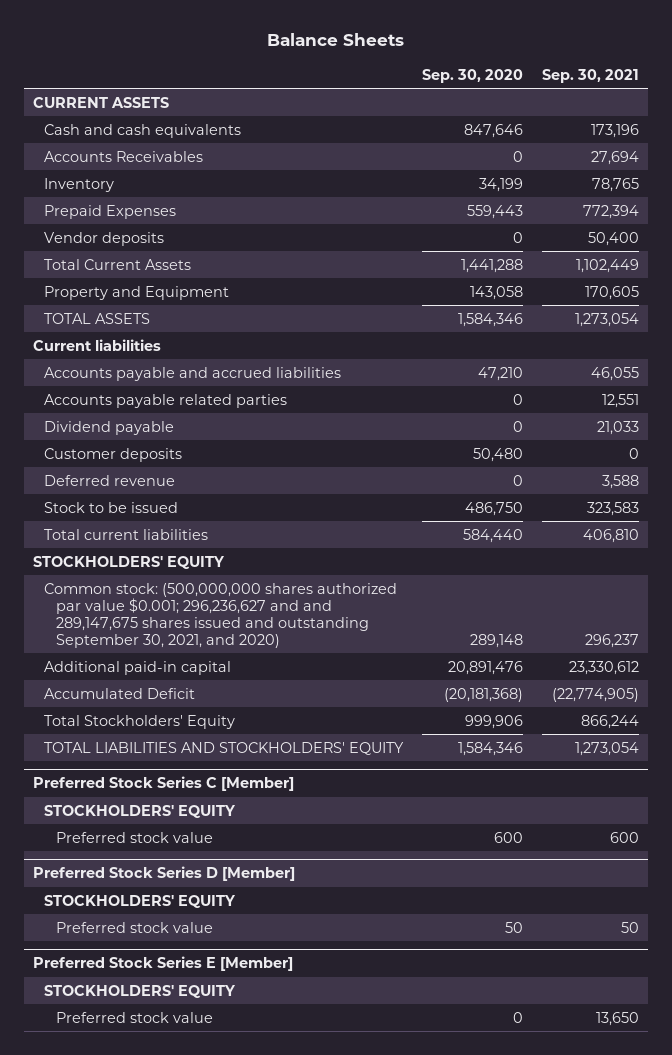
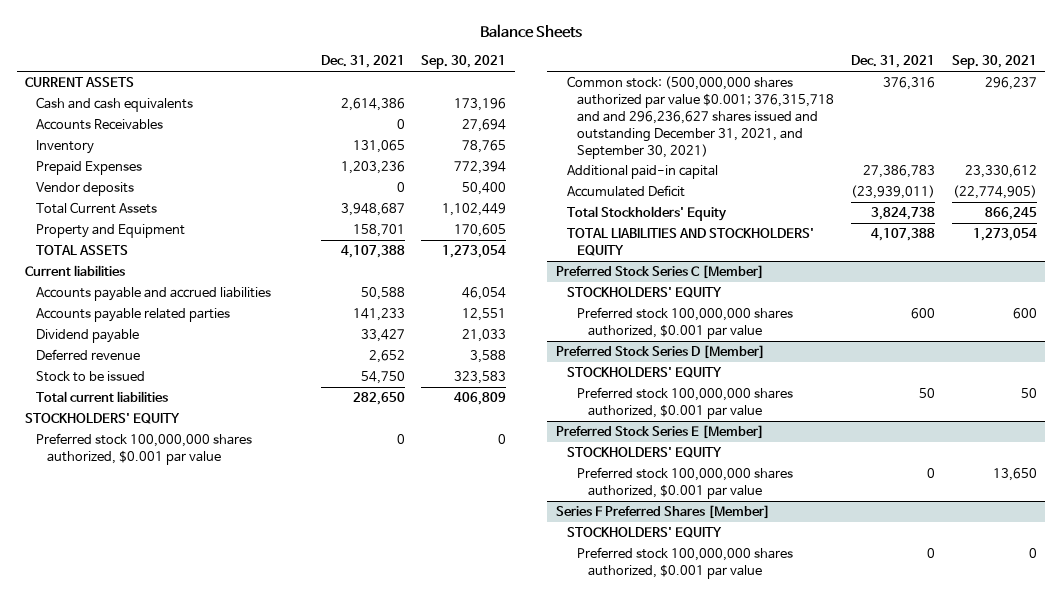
[422,68,524,83] Sep. 30, 2020 -> none
none -> [320,55,405,69] Dec. 31, 2021
[590,366,639,381] 46,055 -> [462,287,507,301] 46,054
[44,447,183,462] Customer deposits -> none
[582,528,639,543] 406,810 -> [454,392,507,406] 406,809
none -> [36,433,253,466] Preferred stock 100,000,000 shares authorized, $0.001 par value
[44,582,398,648] Common stock: (500,000,000 shares authorized par value $0.001; 296,236,627 and and 289,147,675 shares issued and outstanding September 30, 2021, and 2020) -> [566,76,835,159] Common stock: (500,000,000 shares authorized par value $0.001; 376,315,718 and and 296,236,627 shares issued and outstanding December 31, 2021, and September 30, 2021)
[580,714,639,729] 866,244 -> [984,207,1037,221] 866,245
[55,831,213,843] Preferred stock value -> [577,307,794,340] Preferred stock 100,000,000 shares authorized, $0.001 par value
[55,921,213,933] Preferred stock value -> [577,387,794,420] Preferred stock 100,000,000 shares authorized, $0.001 par value
[55,1011,213,1023] Preferred stock value -> [577,467,794,500] Preferred stock 100,000,000 shares authorized, $0.001 par value
none -> [555,505,770,520] Series F Preferred Shares [Member]
none -> [566,527,722,539] STOCKHOLDERS' EQUITY
none -> [577,547,794,580] Preferred stock 100,000,000 shares authorized, $0.001 par value

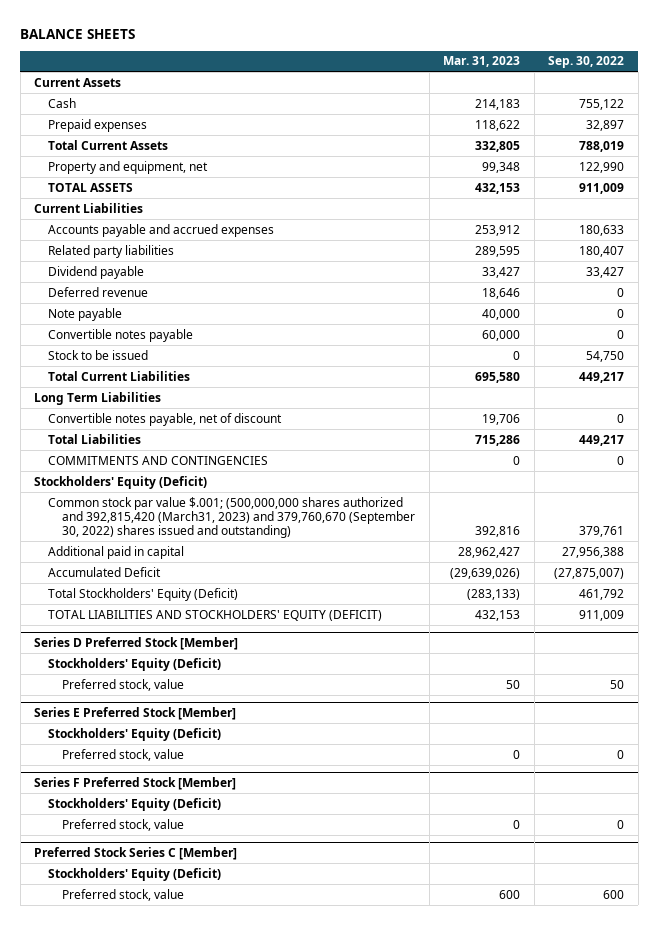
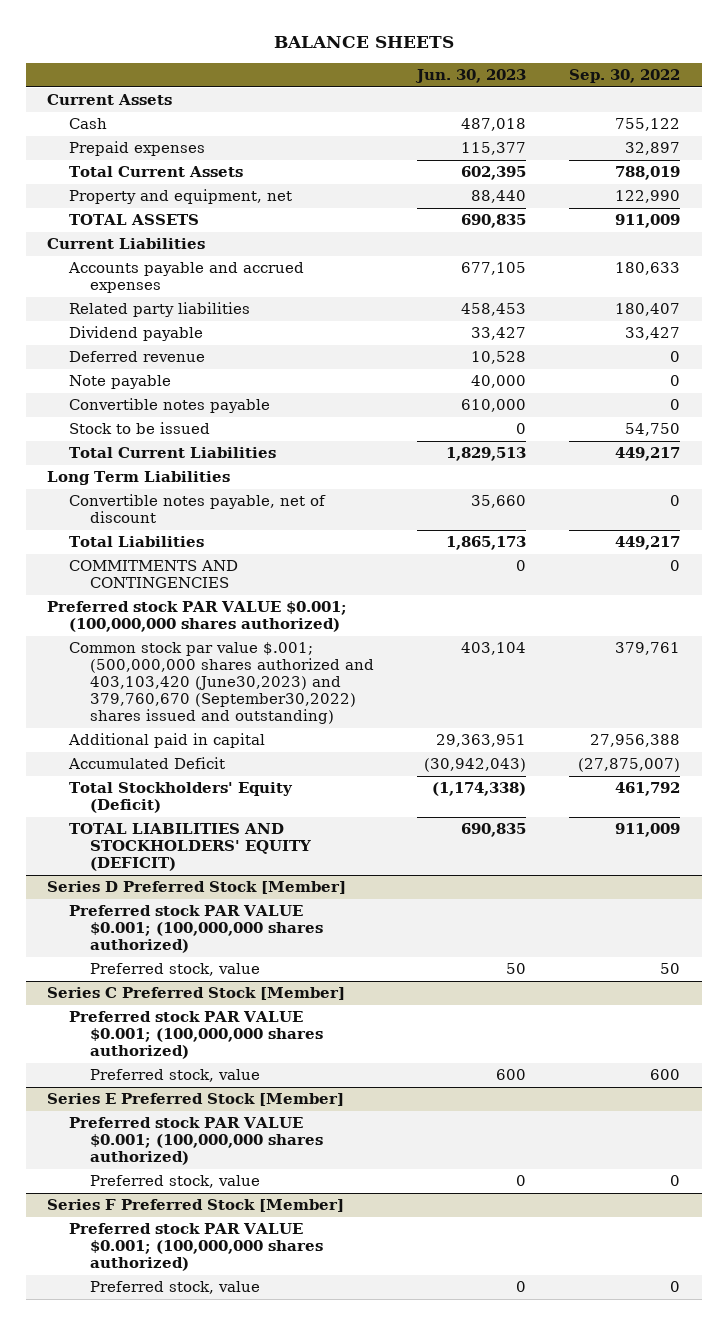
[443,56,521,68] Mar. 31, 2023 -> none
none -> [415,69,527,84] Jun. 30, 2023
[34,475,208,489] Stockholders' Equity (Deficit) -> none
none -> [47,601,348,633] Preferred stock PAR VALUE $0.001; (100,000,000 shares authorized)
[48,496,416,539] Common stock par value $.001; (500,000,000 shares authorized and 392,815,420 (March31, 2023) and 379,760,670 (September 30, 2022) shares issued and outstanding) -> [68,642,374,725] Common stock par value $.001; (500,000,000 shares authorized and 403,103,420 (June30,2023) and 379,760,670 (September30,2022) shares issued and outstanding)
[48,657,222,671] Stockholders' Equity (Deficit) -> none
none -> [68,905,323,954] Preferred stock PAR VALUE $0.001; (100,000,000 shares authorized)
none -> [47,987,346,1001] Series C Preferred Stock [Member]
none -> [68,1011,323,1060] Preferred stock PAR VALUE $0.001; (100,000,000 shares authorized)
none -> [89,1069,260,1083] Preferred stock, value
[48,727,222,741] Stockholders' Equity (Deficit) -> none
none -> [68,1117,323,1166] Preferred stock PAR VALUE $0.001; (100,000,000 shares authorized)
[48,797,222,811] Stockholders' Equity (Deficit) -> none
none -> [68,1223,323,1272] Preferred stock PAR VALUE $0.001; (100,000,000 shares authorized)
[34,846,238,860] Preferred Stock Series C [Member] -> none
[48,867,222,881] Stockholders' Equity (Deficit) -> none
[62,888,185,901] Preferred stock, value -> none

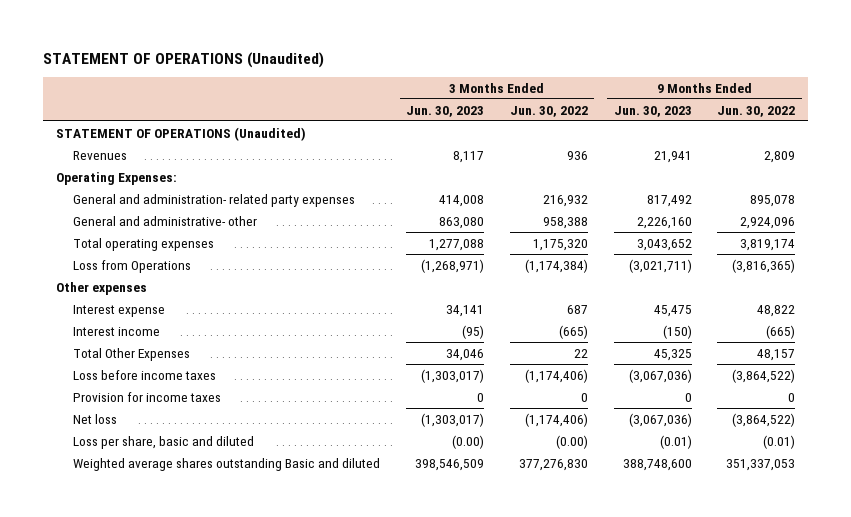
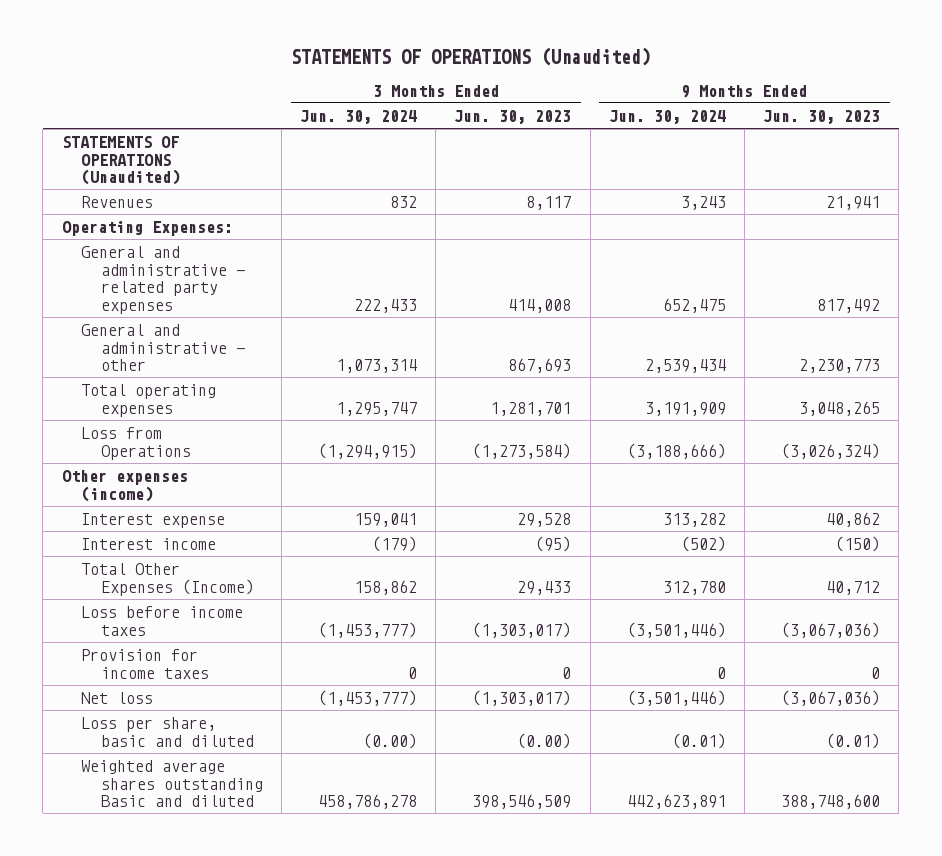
[42,51,324,68] STATEMENT OF OPERATIONS (Unaudited) -> [290,47,651,67] STATEMENTS OF OPERATIONS (Unaudited)
[509,105,588,117] Jun. 30, 2022 -> none
[717,105,796,117] Jun. 30, 2022 -> none
none -> [299,109,417,124] Jun. 30, 2024
none -> [608,109,726,124] Jun. 30, 2024
[55,126,306,141] STATEMENT OF OPERATIONS (Unaudited) -> [61,135,181,186] STATEMENTS OF OPERATIONS (Unaudited)
[73,193,356,207] General and administration- related party expenses -> [81,245,245,314] General and administrative - related party expenses
[73,215,258,226] General and administrative- other -> [81,323,245,372] General and administrative - other
[439,216,485,229] 863,080 -> [508,358,572,374] 867,693
[636,216,692,229] 2,226,160 -> [799,359,881,374] 2,230,773
[429,238,485,251] 1,277,088 -> [490,401,572,416] 1,281,701
[636,238,692,251] 3,043,652 -> [799,400,881,416] 3,048,265
[421,258,485,273] (1,268,971) -> [472,442,572,459] (1,273,584)
[628,258,692,273] (3,021,711) -> [781,442,881,459] (3,026,324)
[55,281,147,295] Other expenses -> [61,469,188,502] Other expenses (income)
[446,304,485,317] 34,141 -> [517,512,572,527] 29,528
[653,304,692,317] 45,475 -> [826,511,881,527] 40,862
[73,347,191,361] Total Other Expenses -> [81,562,254,596] Total Other Expenses (Income)
[446,348,485,361] 34,046 -> [517,580,572,595] 29,433
[653,348,692,361] 45,325 -> [826,580,881,595] 40,712

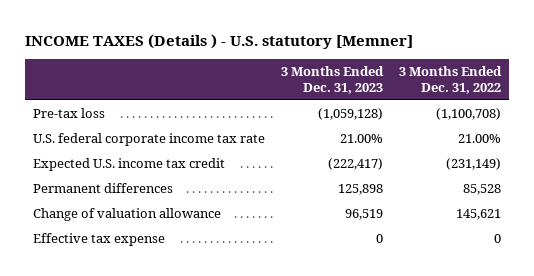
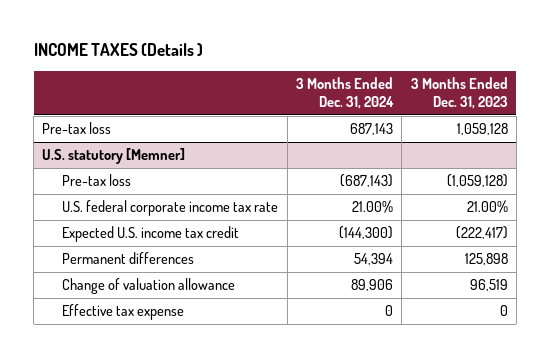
[25,33,414,49] INCOME TAXES (Details ) - U.S. statutory [Memner] -> [33,43,203,57] INCOME TAXES (Details )
[399,65,503,94] 3 Months Ended Dec. 31, 2022 -> none
none -> [295,76,394,110] 3 Months Ended Dec. 31, 2024
none -> [42,122,112,135] Pre-tax loss
none -> [42,148,186,165] U.S. statutory [Memner]

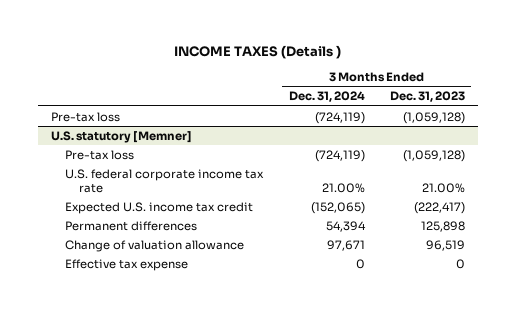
[349,123,393,136] 687,143 -> [314,111,365,124] (724,119)
[456,123,508,136] 1,059,128 -> [402,111,465,124] (1,059,128)
[339,174,393,188] (687,143) -> [314,149,365,162] (724,119)
[338,226,393,240] (144,300) -> [310,201,365,214] (152,065)
[350,279,393,292] 89,906 -> [326,239,365,251] 97,671

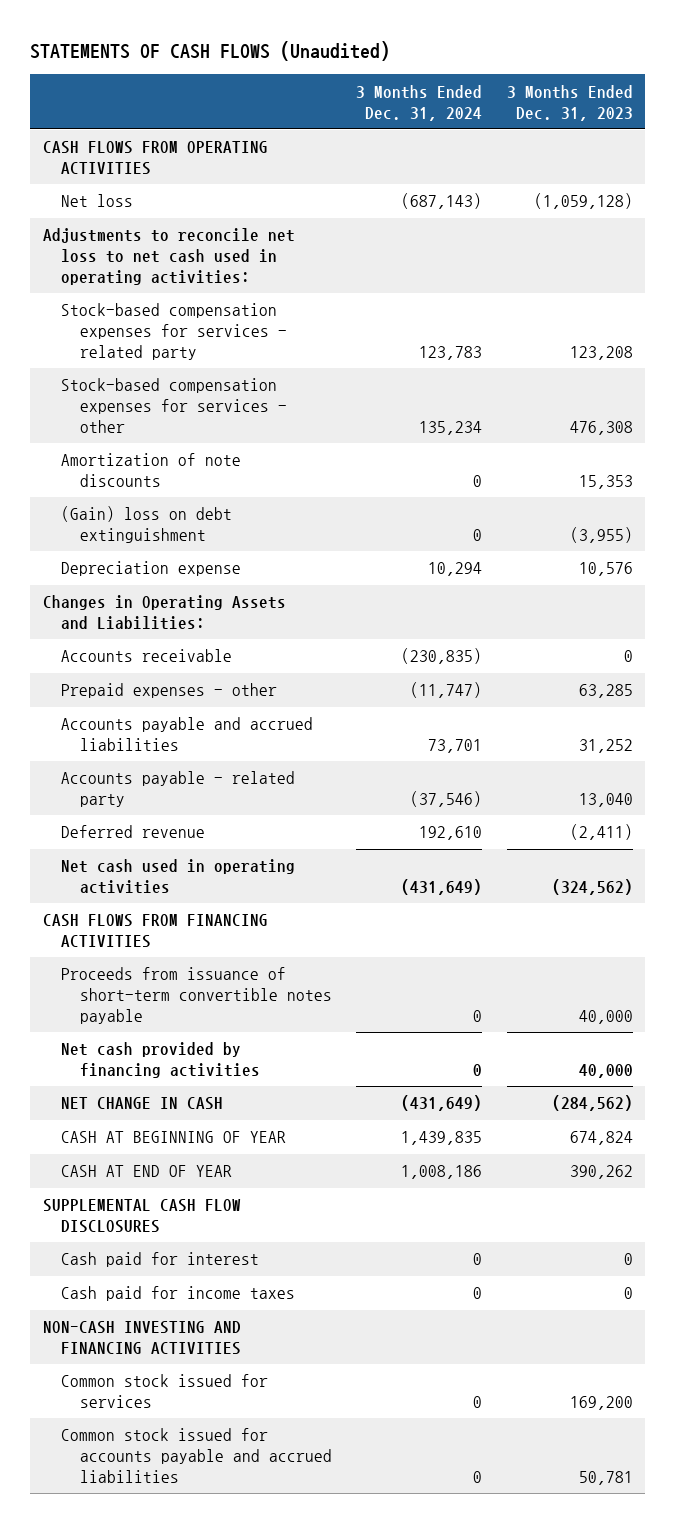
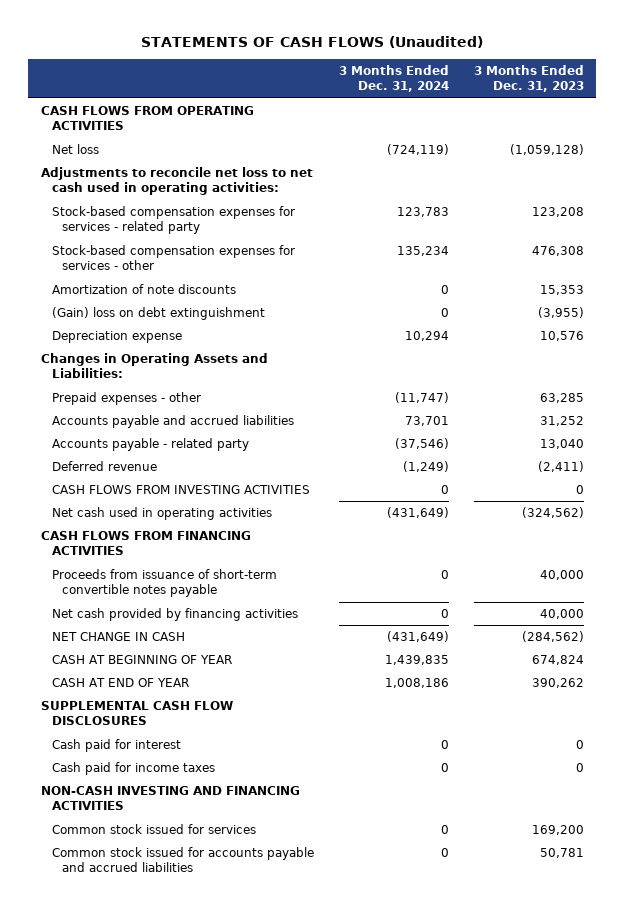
[401,193,483,210] (687,143) -> [386,144,449,156] (724,119)
[61,649,233,663] Accounts receivable -> none
[419,826,483,841] 192,610 -> [402,461,449,473] (1,249)
none -> [51,485,310,495] CASH FLOWS FROM INVESTING ACTIVITIES

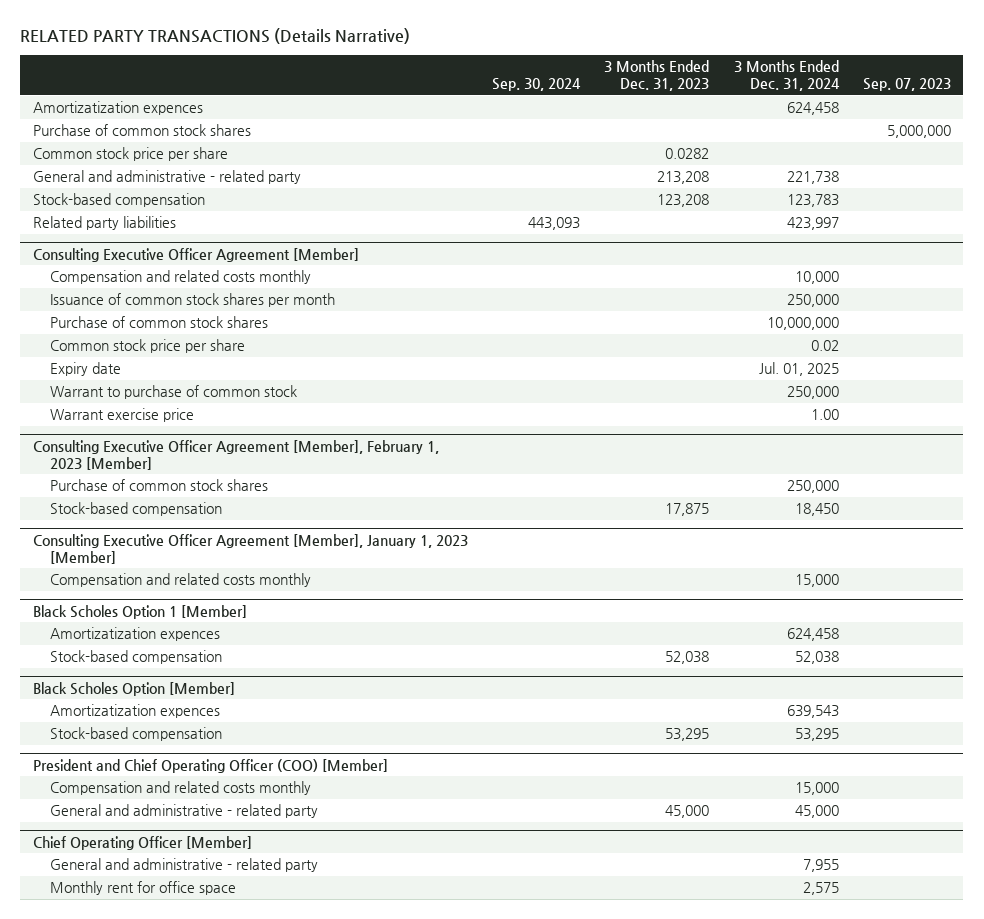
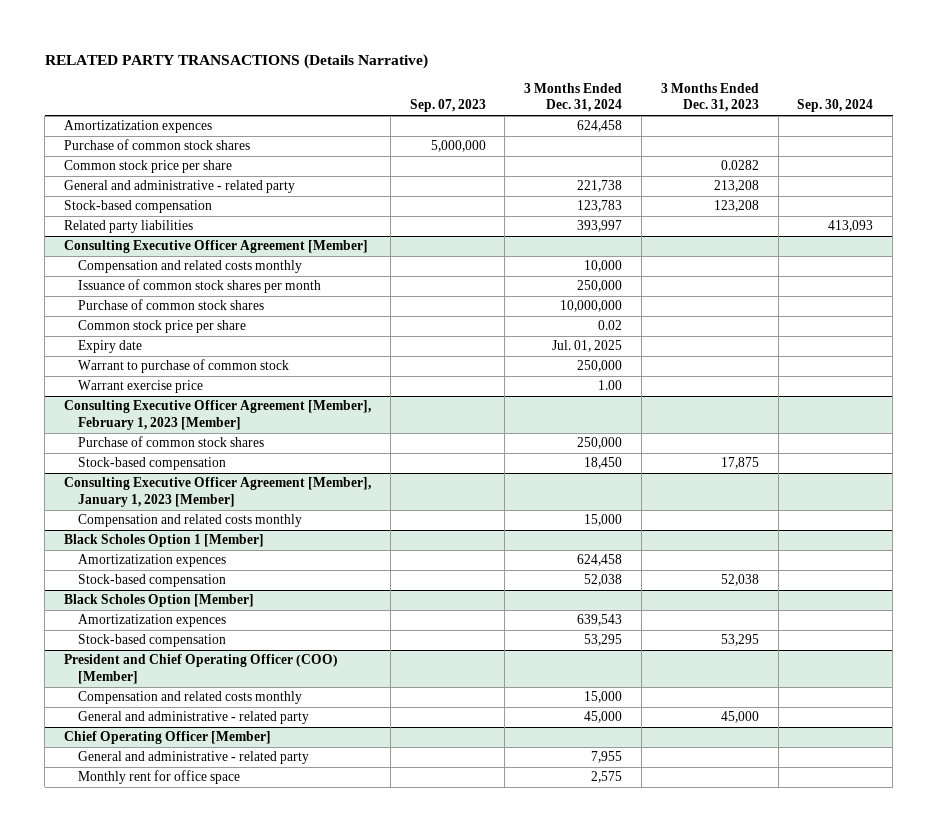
[527,217,580,231] 443,093 -> [828,220,874,233] 413,093
[786,217,839,231] 423,997 -> [577,220,623,233] 393,997

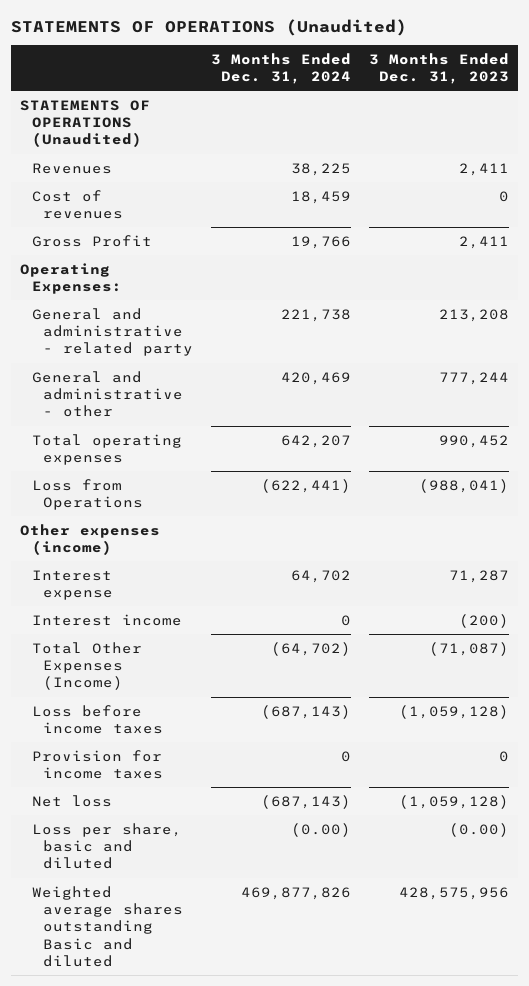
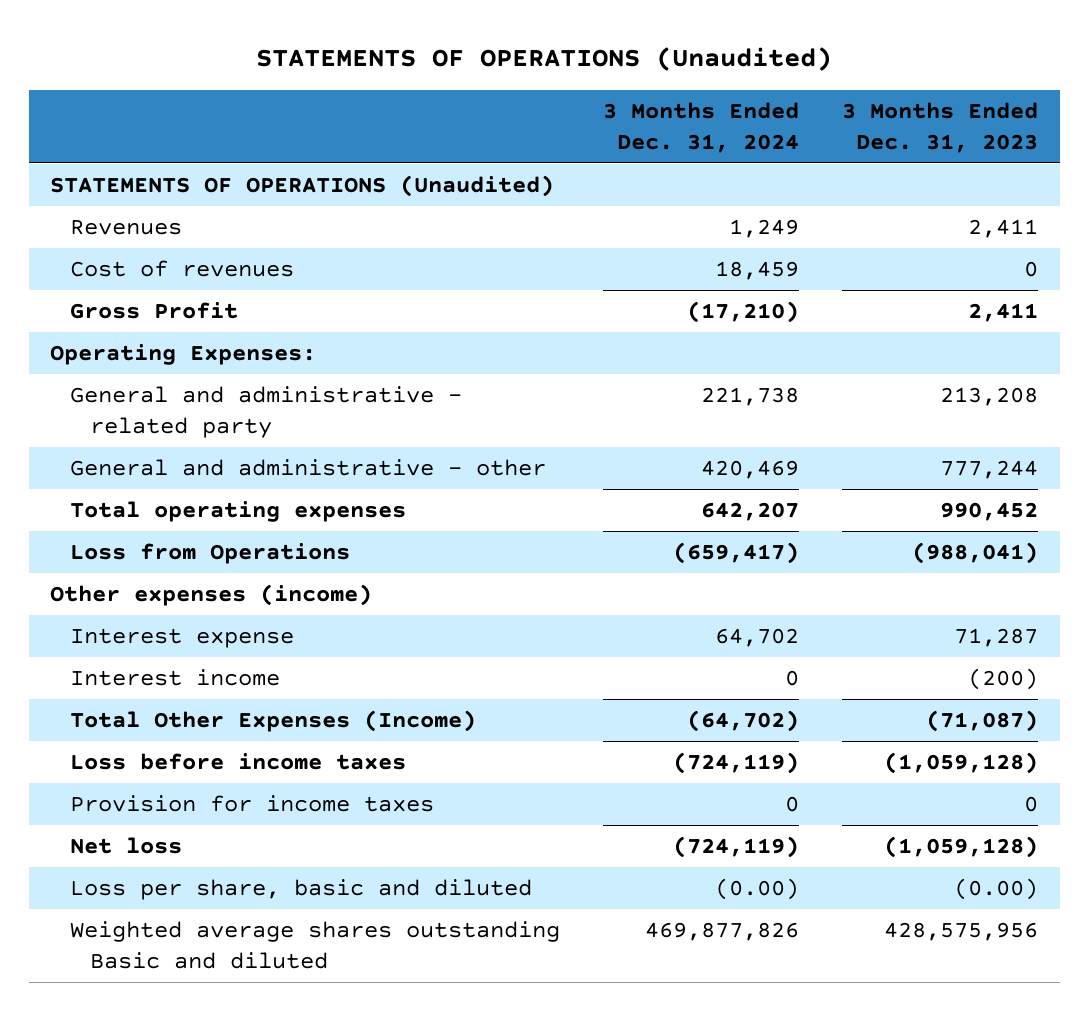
[291,162,352,176] 38,225 -> [729,219,800,239] 1,249
[291,235,352,249] 19,766 -> [687,301,800,324] (17,210)
[261,478,352,493] (622,441) -> [673,542,800,565] (659,417)
[261,704,352,719] (687,143) -> [673,752,800,775] (724,119)
[261,794,352,809] (687,143) -> [673,836,800,859] (724,119)

